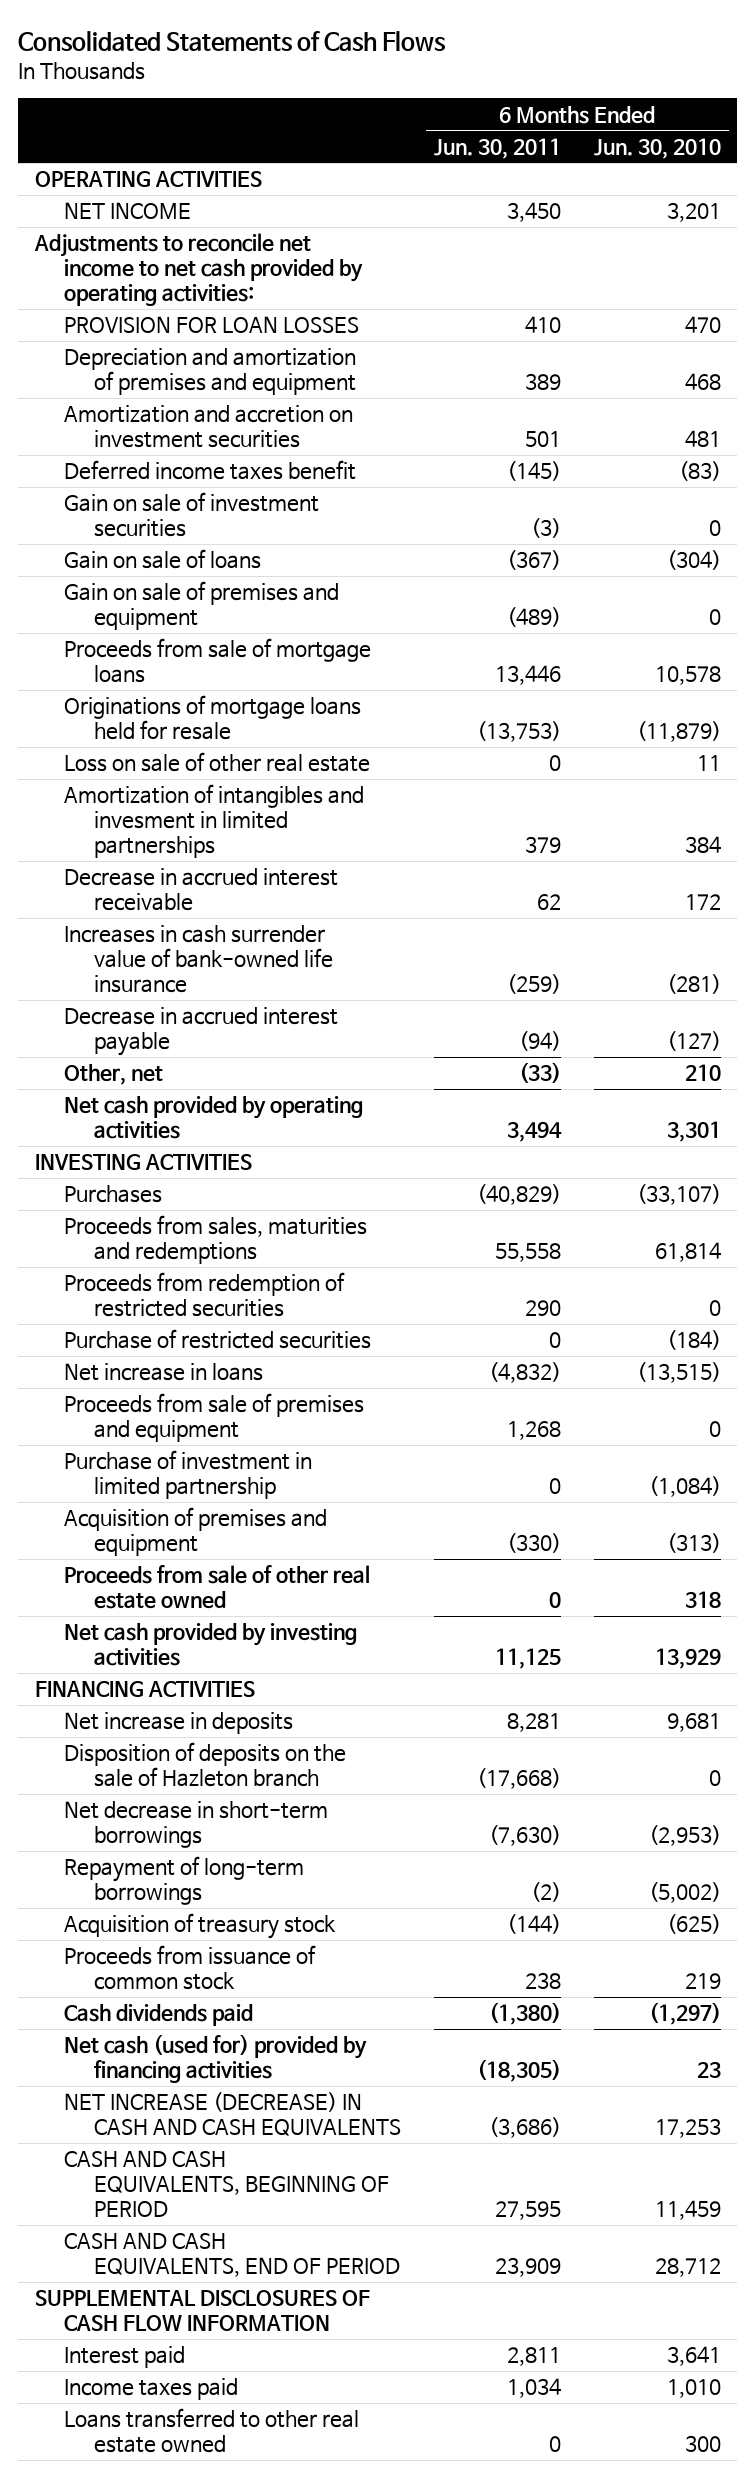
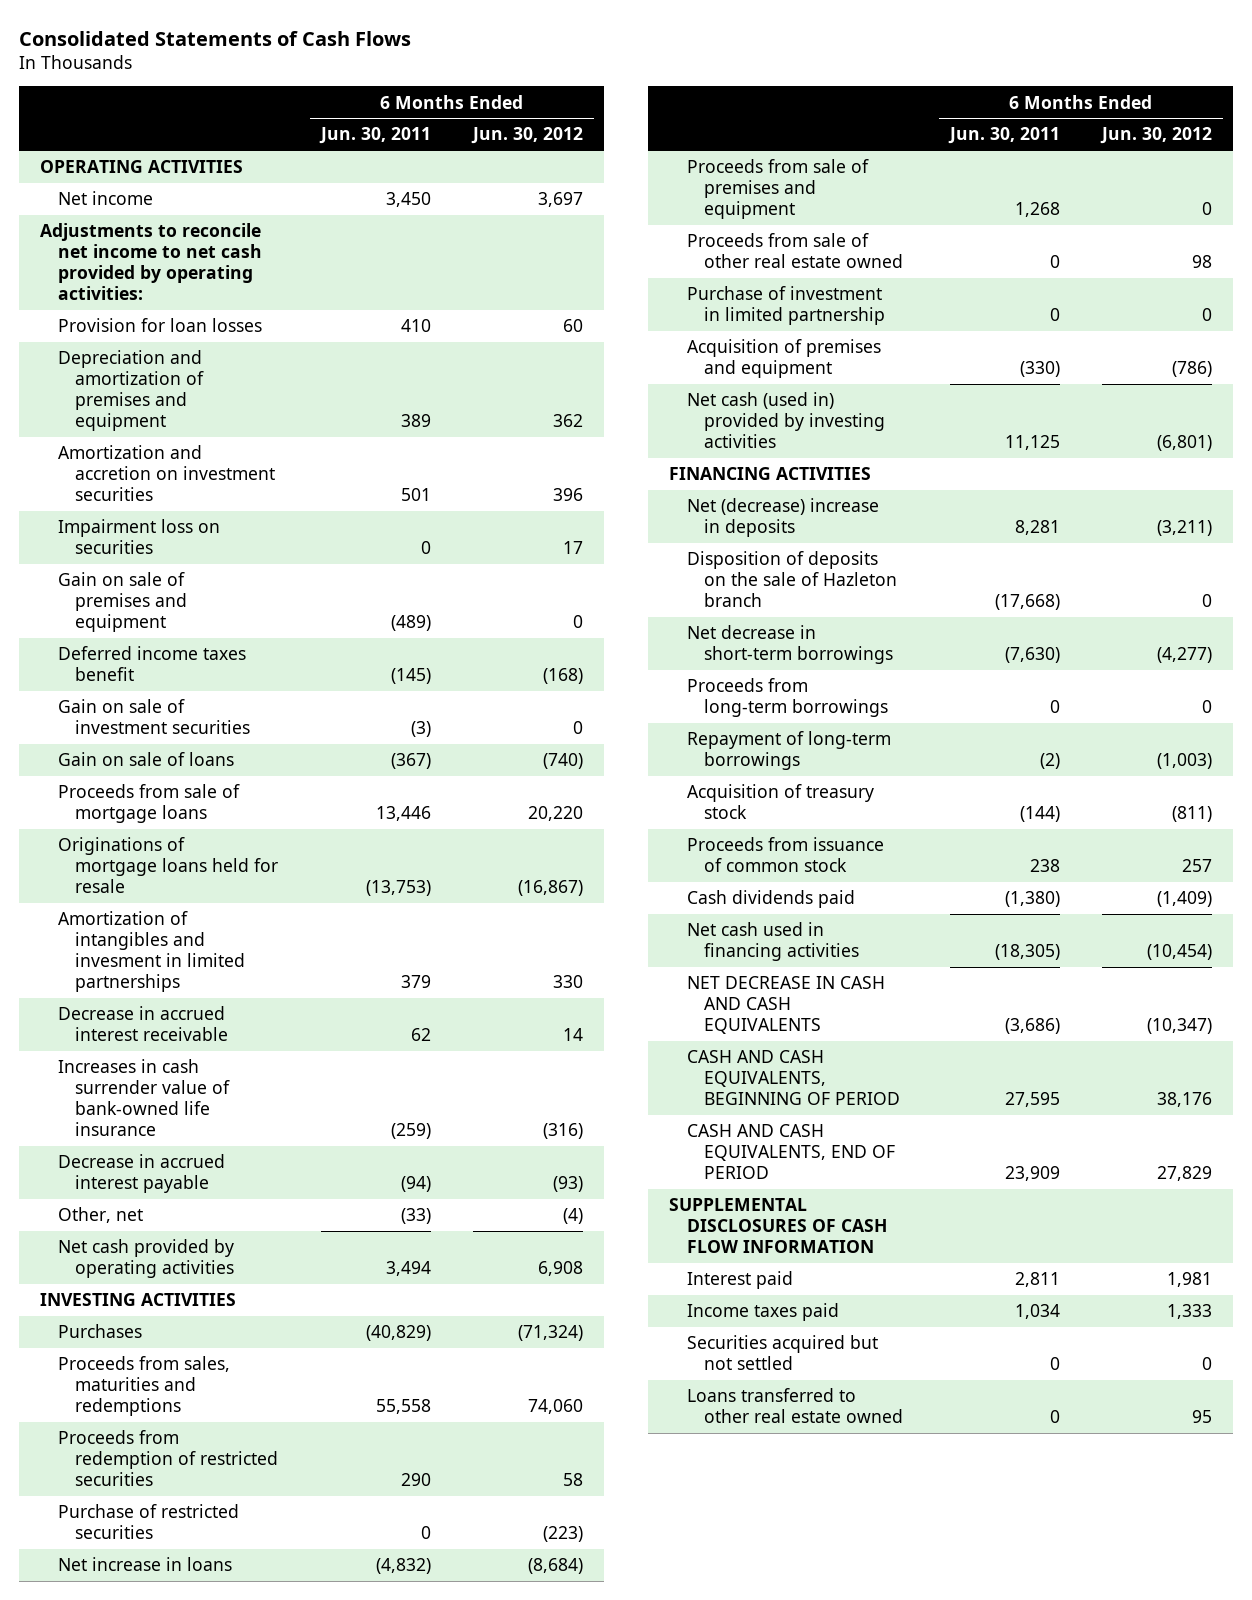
[593,137,721,159] Jun. 30, 2010 -> none
none -> [471,127,584,145] Jun. 30, 2012
[64,202,192,220] NET INCOME -> [57,191,153,206] Net income
[64,316,360,334] PROVISION FOR LOAN LOSSES -> [57,318,262,333] Provision for loan losses
none -> [57,519,220,555] Impairment loss on securities
[64,581,340,631] Gain on sale of premises and equipment -> [57,572,188,633] Gain on sale of premises and equipment
[64,752,371,773] Loss on sale of other real estate -> none
[64,1565,371,1610] Proceeds from sale of other real estate owned -> [686,233,904,269] Proceeds from sale of other real estate owned
[64,1623,358,1667] Net cash provided by investing activities -> [686,392,886,449] Net cash (used in) provided by investing activities
[64,1712,294,1735] Net increase in deposits -> [686,498,879,538] Net (decrease) increase in deposits
none -> [686,678,889,718] Proceeds from long-term borrowings
[64,2034,368,2084] Net cash (used for) provided by financing activities -> [686,922,860,962] Net cash used in financing activities
[64,2092,402,2137] NET INCREASE (DECREASE) IN CASH AND CASH EQUIVALENTS -> [686,976,885,1035] NET DECREASE IN CASH AND CASH EQUIVALENTS
none -> [686,1335,878,1371] Securities acquired but not settled

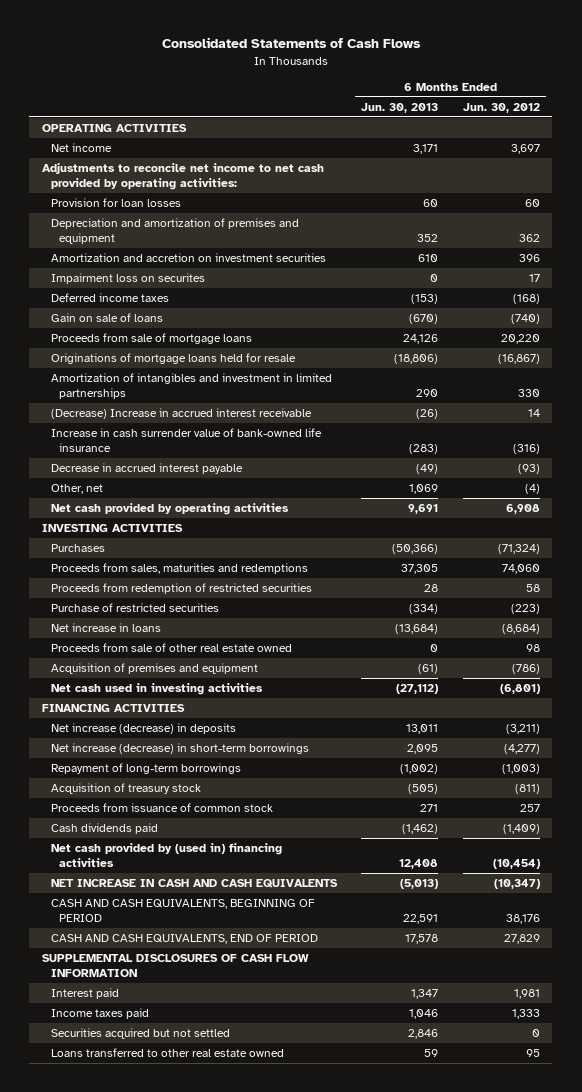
[318,127,431,145] Jun. 30, 2011 -> none
none -> [361,102,439,113] Jun. 30, 2013
[57,572,188,633] Gain on sale of premises and equipment -> none
[57,699,251,735] Gain on sale of investment securities -> none
[57,519,220,555] Impairment loss on securities -> [50,273,205,285] Impairment loss on securites
[57,646,246,682] Deferred income taxes benefit -> [50,293,169,303] Deferred income taxes
[57,911,246,993] Amortization of intangibles and invesment in limited partnerships -> [50,373,332,399] Amortization of intangibles and investment in limited partnerships
[57,1006,229,1042] Decrease in accrued interest receivable -> [50,408,312,420] (Decrease) Increase in accrued interest receivable
[57,1059,231,1137] Increases in cash surrender value of bank-owned life insurance -> [50,428,322,452] Increase in cash surrender value of bank-owned life insurance
[686,159,869,220] Proceeds from sale of premises and equipment -> none
[686,286,886,326] Purchase of investment in limited partnership -> none
[686,392,886,449] Net cash (used in) provided by investing activities -> [50,683,263,696] Net cash used in investing activities
[686,551,898,608] Disposition of deposits on the sale of Hazleton branch -> none
[686,678,889,718] Proceeds from long-term borrowings -> none
[686,498,879,538] Net (decrease) increase in deposits -> [50,723,236,735] Net increase (decrease) in deposits
[686,625,894,665] Net decrease in short-term borrowings -> [50,743,309,755] Net increase (decrease) in short-term borrowings
[686,922,860,962] Net cash used in financing activities -> [50,843,282,867] Net cash provided by (used in) financing activities
[686,976,885,1035] NET DECREASE IN CASH AND CASH EQUIVALENTS -> [50,879,338,889] NET INCREASE IN CASH AND CASH EQUIVALENTS

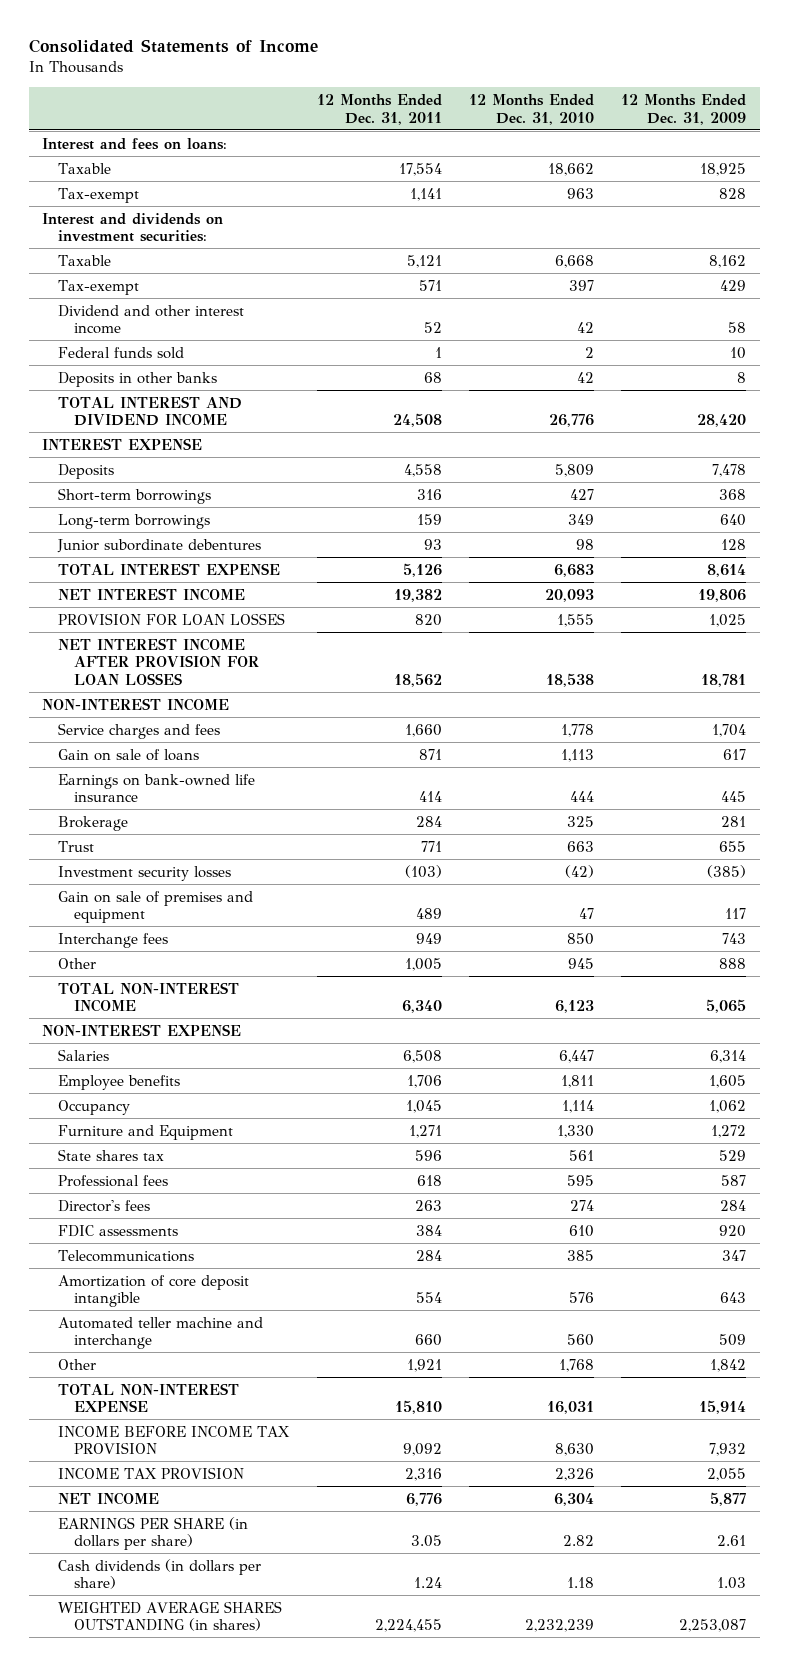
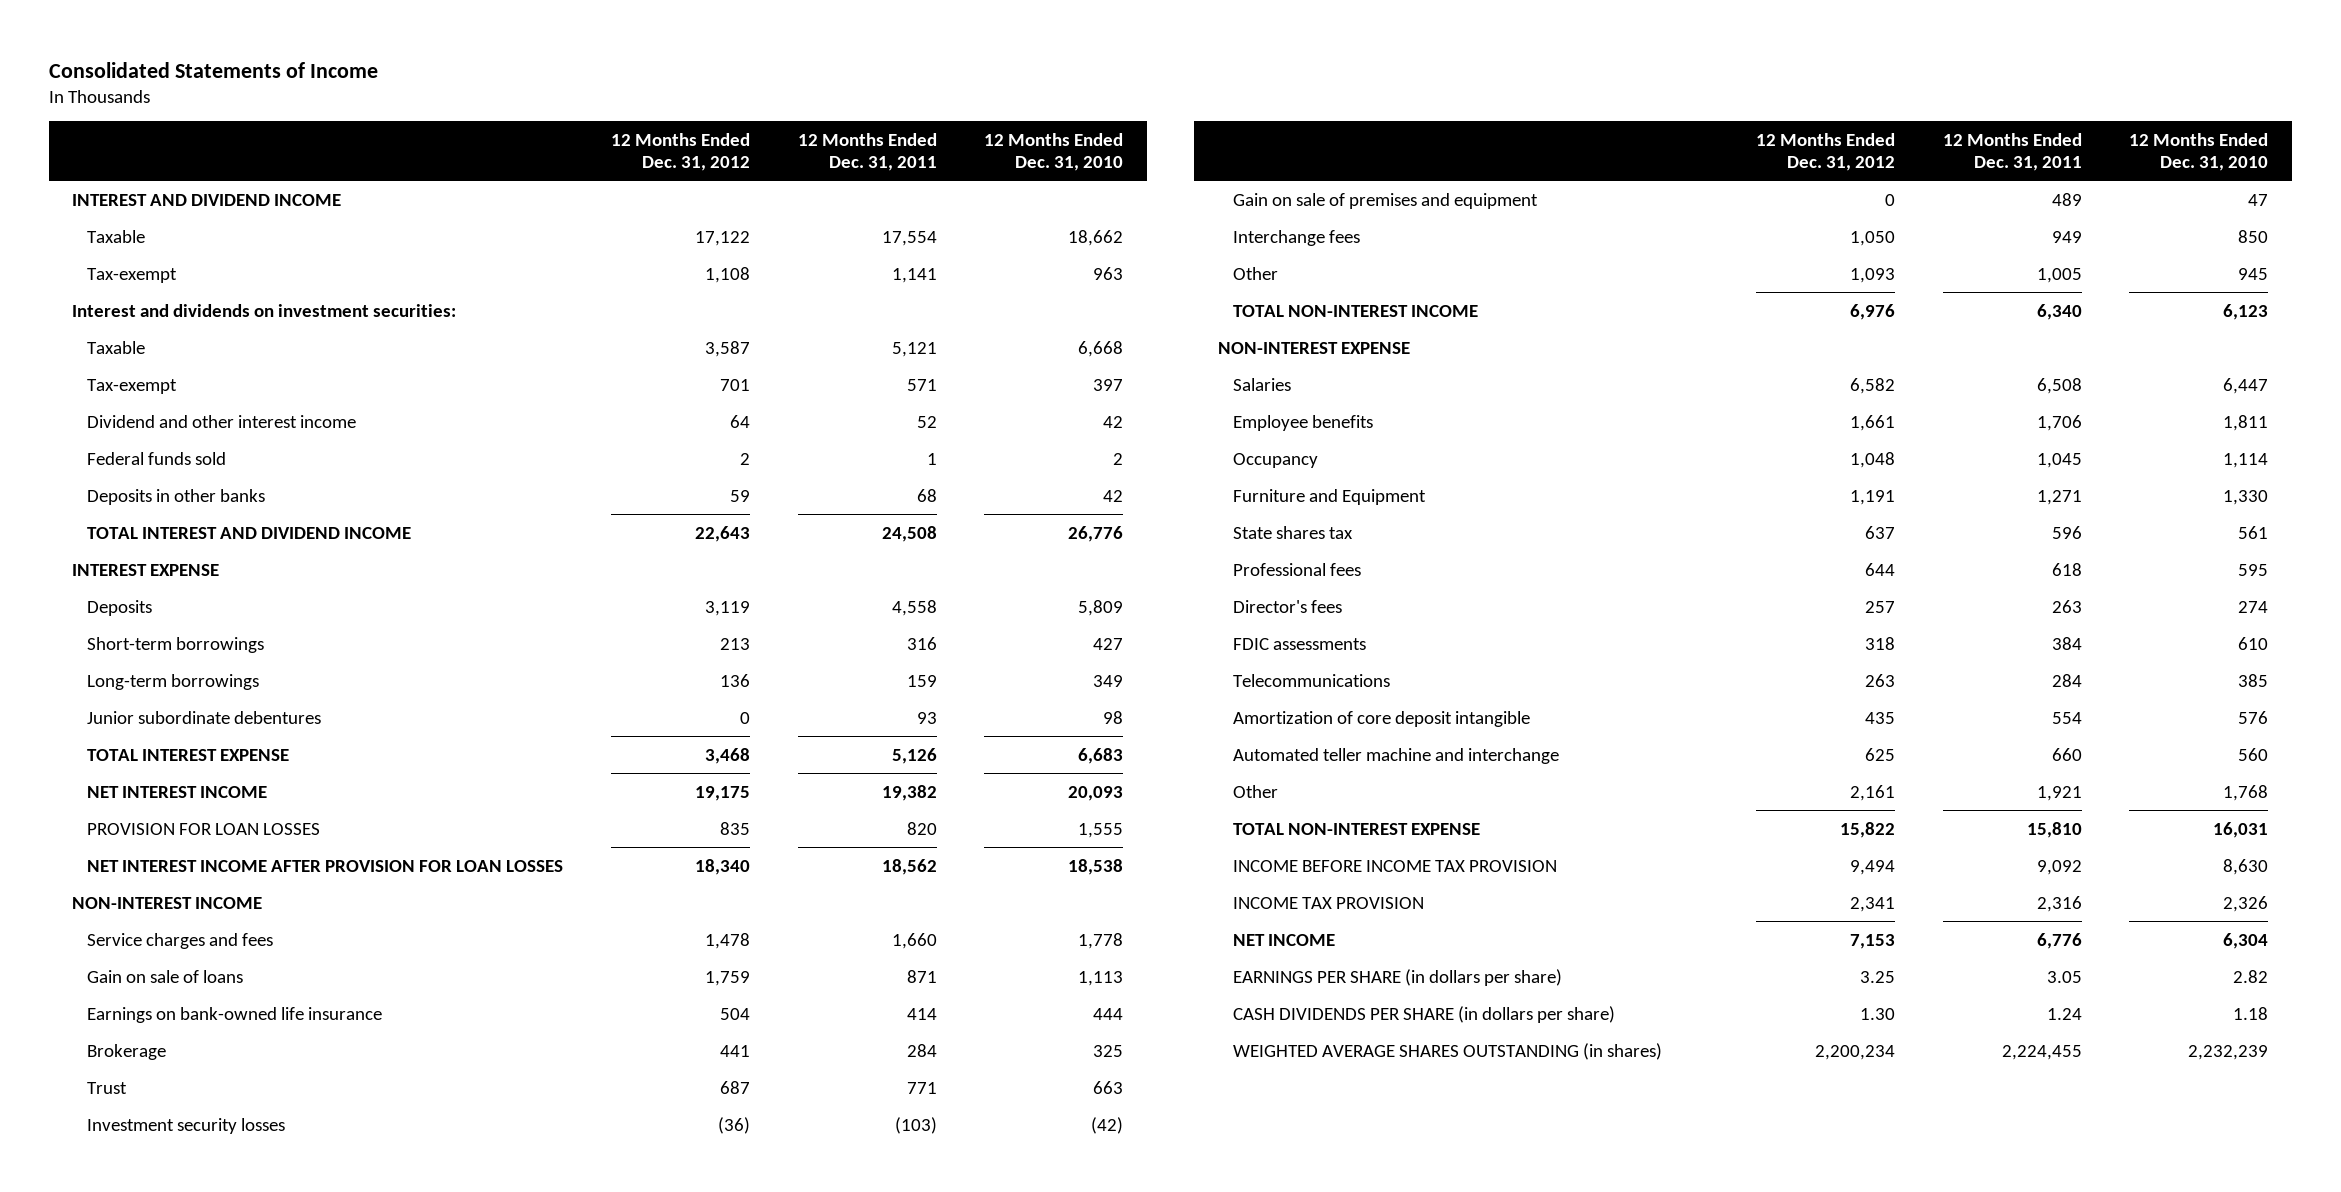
[621,93,747,125] 12 Months Ended Dec. 31, 2009 -> none
none -> [610,132,750,172] 12 Months Ended Dec. 31, 2012
[42,137,228,150] Interest and fees on loans: -> none
none -> [72,193,342,206] INTEREST AND DIVIDEND INCOME
[58,1558,262,1590] Cash dividends (in dollars per share) -> [1232,1005,1615,1023] CASH DIVIDENDS PER SHARE (in dollars per share)

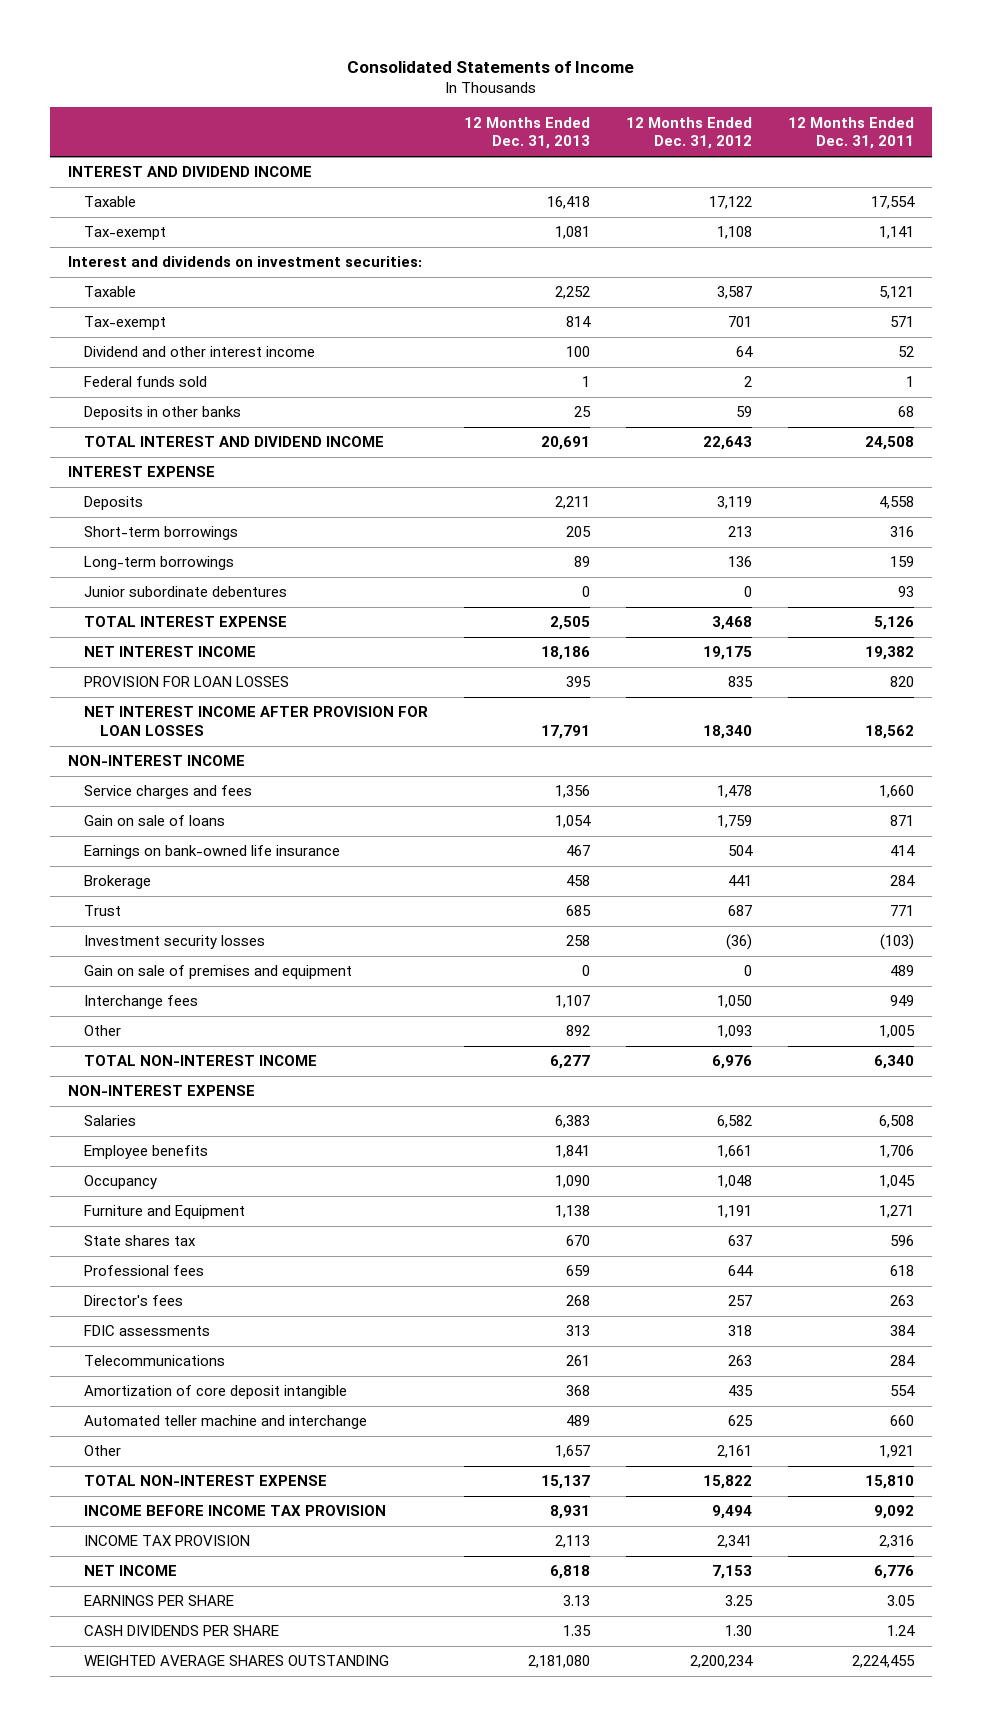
[984,132,1124,172] 12 Months Ended Dec. 31, 2010 -> none
none -> [463,116,590,150] 12 Months Ended Dec. 31, 2013
[1232,968,1562,986] EARNINGS PER SHARE (in dollars per share) -> [83,1595,234,1607] EARNINGS PER SHARE
[1232,1005,1615,1023] CASH DIVIDENDS PER SHARE (in dollars per share) -> [83,1625,279,1637] CASH DIVIDENDS PER SHARE
[1232,1042,1662,1060] WEIGHTED AVERAGE SHARES OUTSTANDING (in shares) -> [83,1655,389,1667] WEIGHTED AVERAGE SHARES OUTSTANDING

